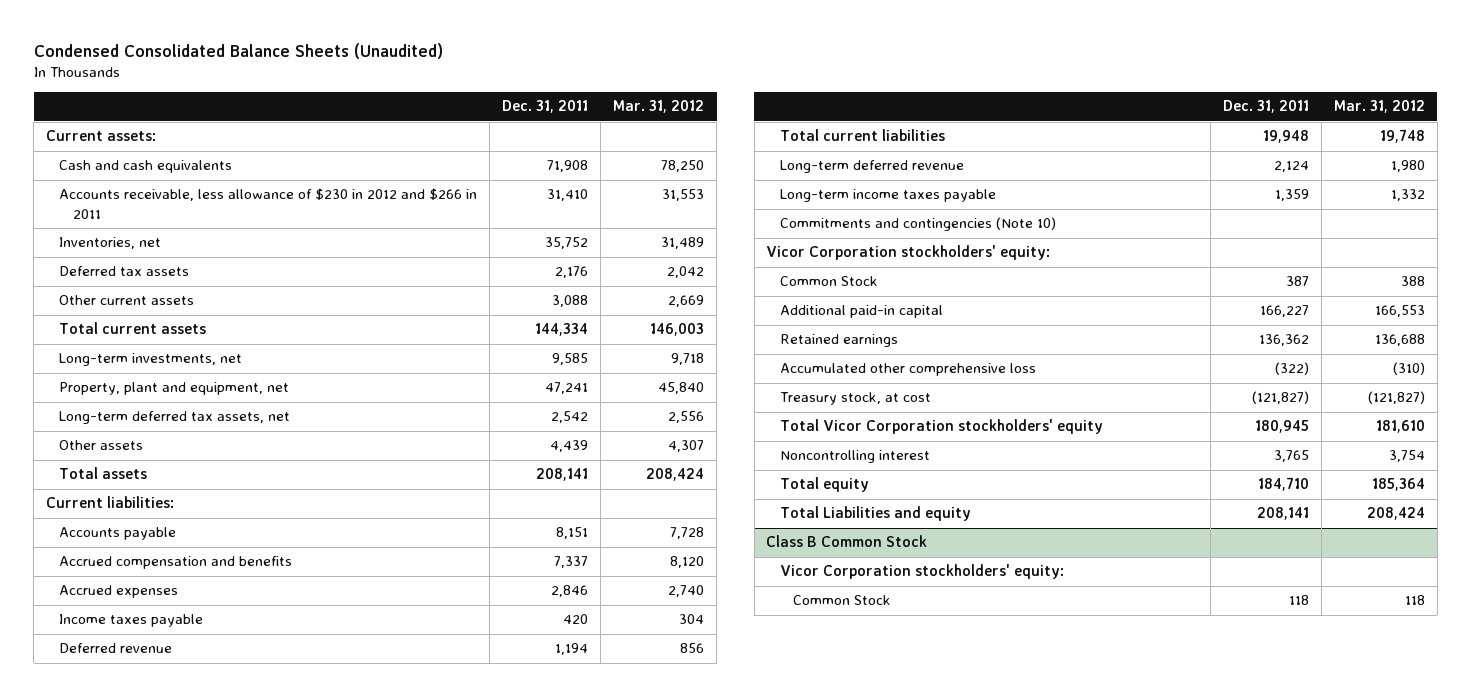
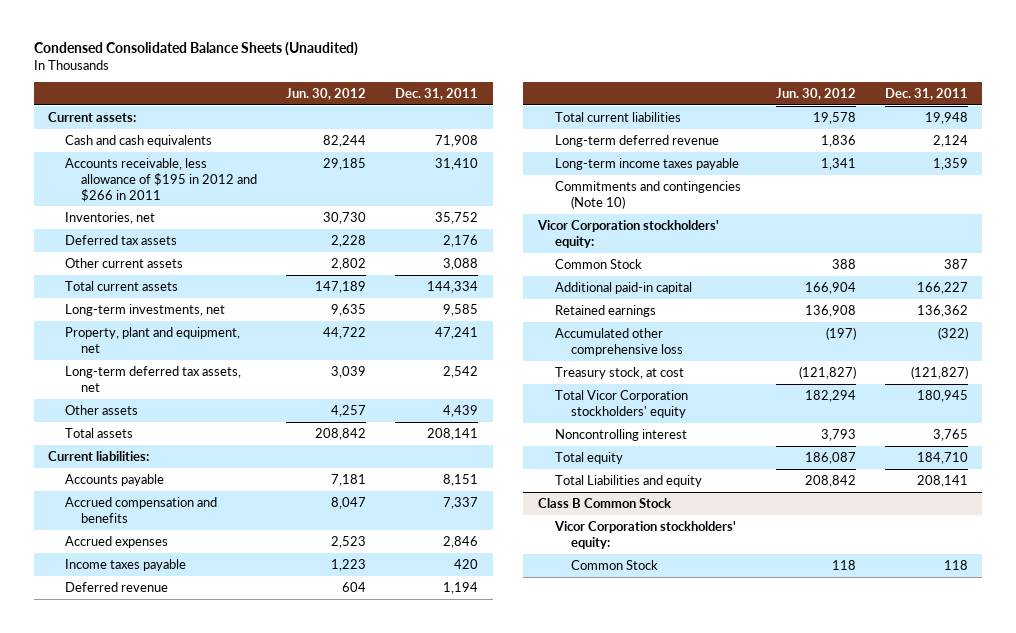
[613,100,705,114] Mar. 31, 2012 -> none
none -> [286,87,367,100] Jun. 30, 2012
[59,188,478,219] Accounts receivable, less allowance of $230 in 2012 and $266 in 2011 -> [64,157,258,202] Accounts receivable, less allowance of $195 in 2012 and $266 in 2011

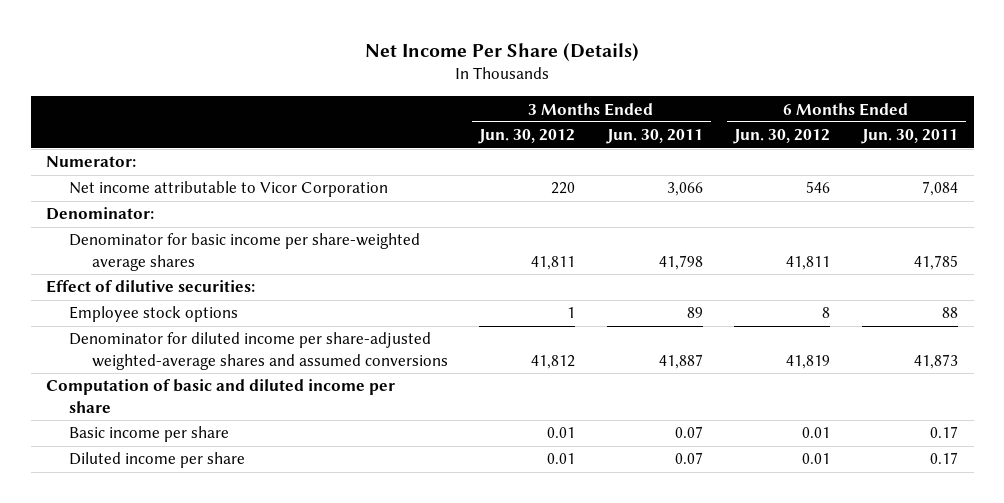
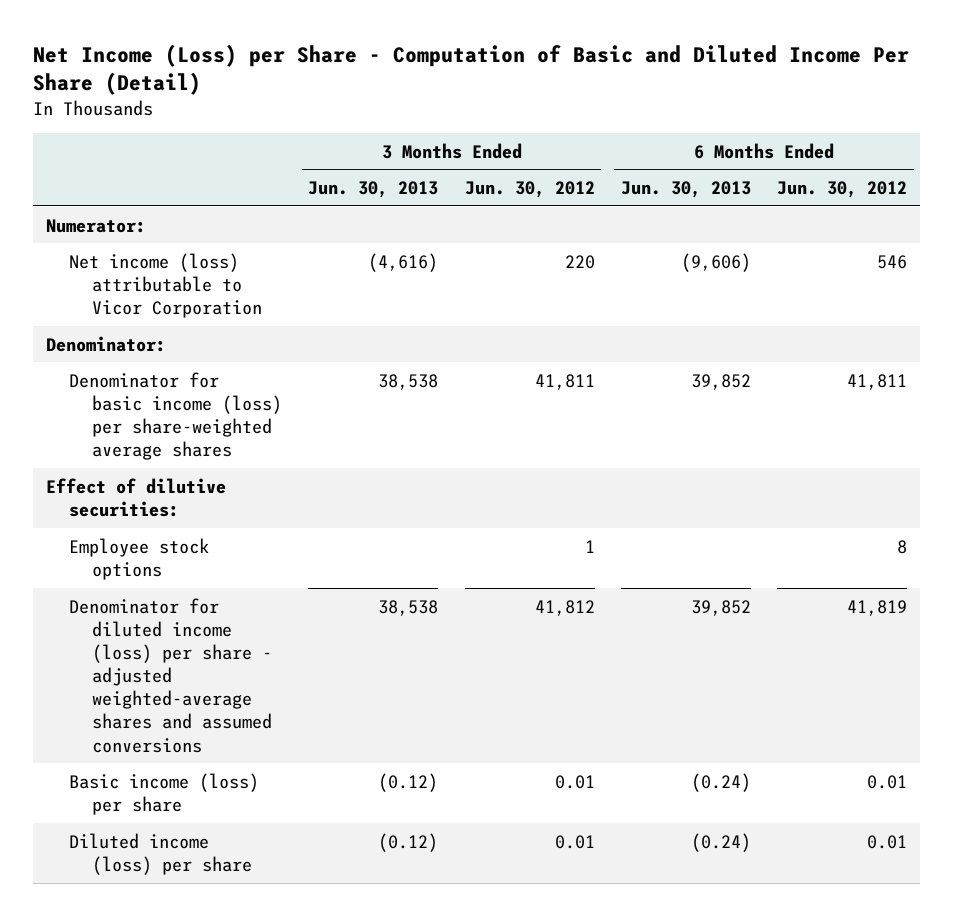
[365,42,640,61] Net Income Per Share (Details) -> [33,43,910,96] Net Income (Loss) per Share - Computation of Basic and Diluted Income Per Share (Detail)
[605,129,703,145] Jun. 30, 2011 -> none
[860,129,958,145] Jun. 30, 2011 -> none
none -> [308,180,439,198] Jun. 30, 2013
none -> [620,180,751,198] Jun. 30, 2013
[69,181,389,198] Net income attributable to Vicor Corporation -> [69,252,263,318] Net income (loss) attributable to Vicor Corporation
[69,233,421,271] Denominator for basic income per share-weighted average shares -> [69,371,283,461] Denominator for basic income (loss) per share-weighted average shares
[46,379,396,413] Computation of basic and diluted income per share -> none
[69,332,448,370] Denominator for diluted income per share-adjusted weighted-average shares and assumed conversions -> [69,597,273,753] Denominator for diluted income (loss) per share - adjusted weighted-average shares and assumed conversions
[69,426,230,443] Basic income per share -> [69,772,260,815] Basic income (loss) per share
[69,452,246,469] Diluted income per share -> [69,832,253,875] Diluted income (loss) per share

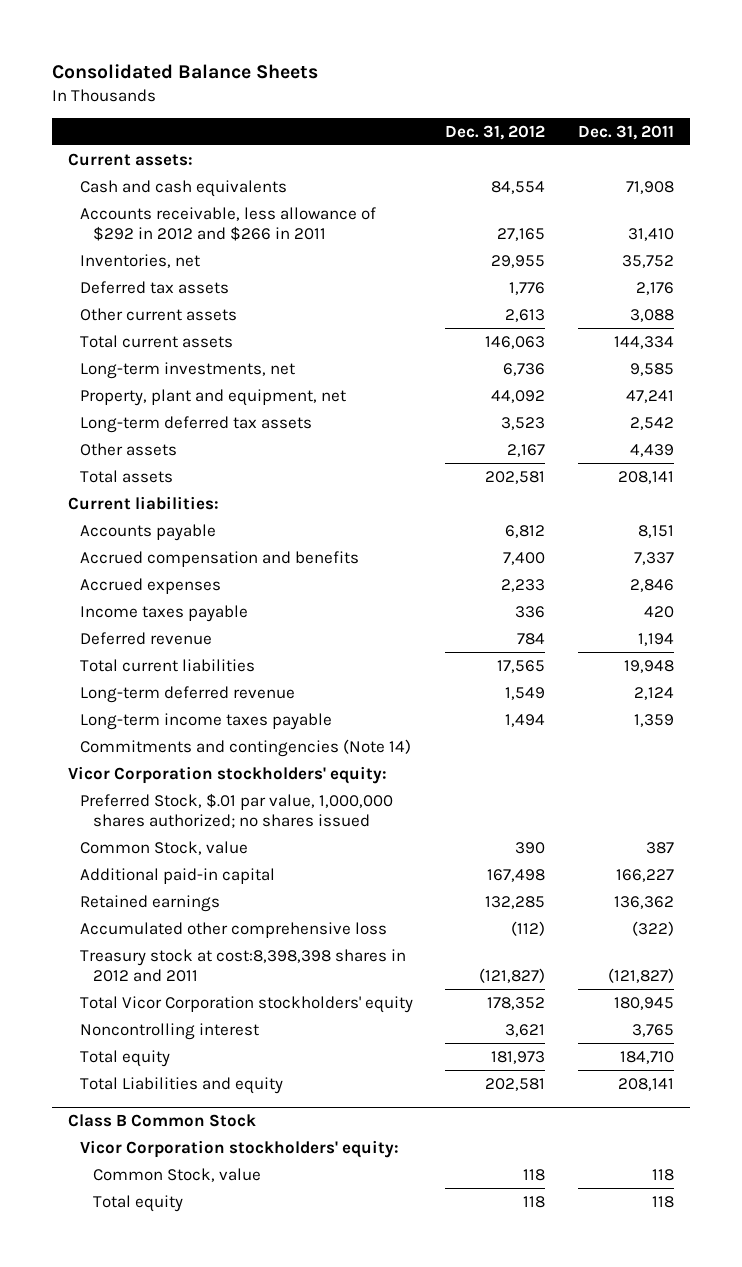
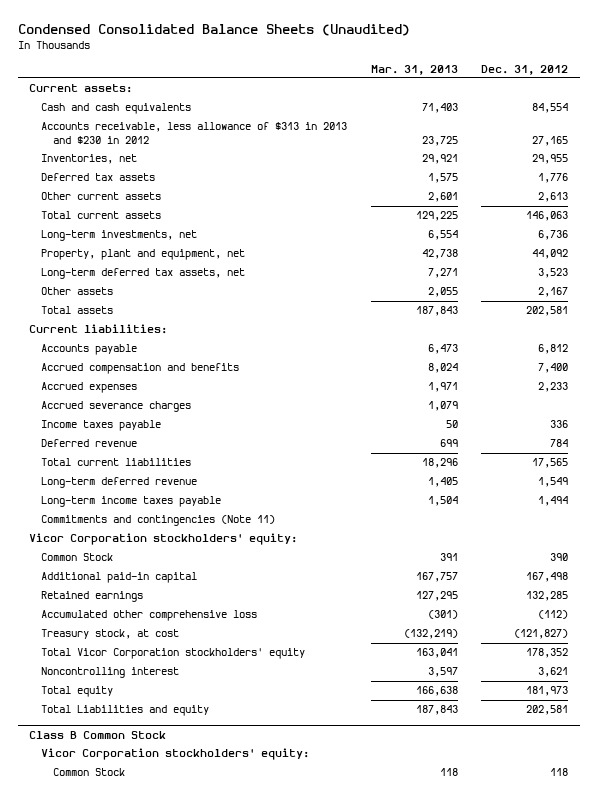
[51,64,318,80] Consolidated Balance Sheets -> [17,24,410,37] Condensed Consolidated Balance Sheets (Unaudited)
[577,124,674,140] Dec. 31, 2011 -> none
none -> [370,64,458,75] Mar. 31, 2013
[80,206,377,242] Accounts receivable, less allowance of $292 in 2012 and $266 in 2011 -> [41,122,348,144] Accounts receivable, less allowance of $313 in 2013 and $230 in 2012
[80,415,313,433] Long-term deferred tax assets -> [41,268,246,280] Long-term deferred tax assets, net
none -> [41,401,192,413] Accrued severance charges
[80,738,412,757] Commitments and contingencies (Note 14) -> [41,515,276,527] Commitments and contingencies (Note 11)
[80,792,394,829] Preferred Stock, $.01 par value, 1,000,000 shares authorized; no shares issued -> none
[80,840,249,855] Common Stock, value -> [41,553,114,562] Common Stock
[80,948,407,983] Treasury stock at cost:8,398,398 shares in 2012 and 2011 -> [41,629,180,640] Treasury stock, at cost
[92,1194,183,1212] Total equity -> none
[92,1167,261,1182] Common Stock, value -> [52,768,125,777] Common Stock

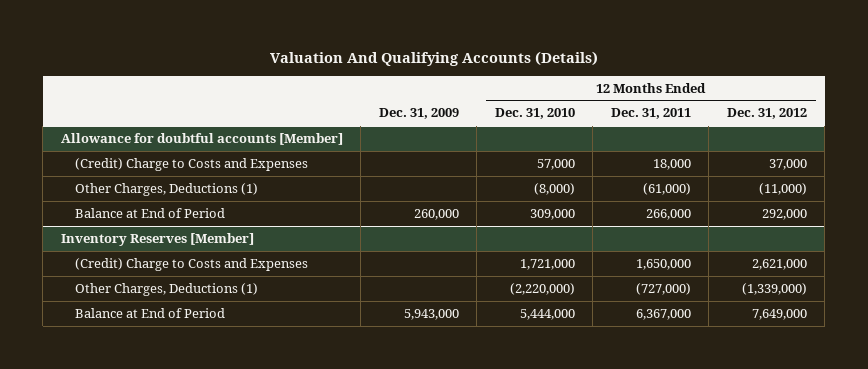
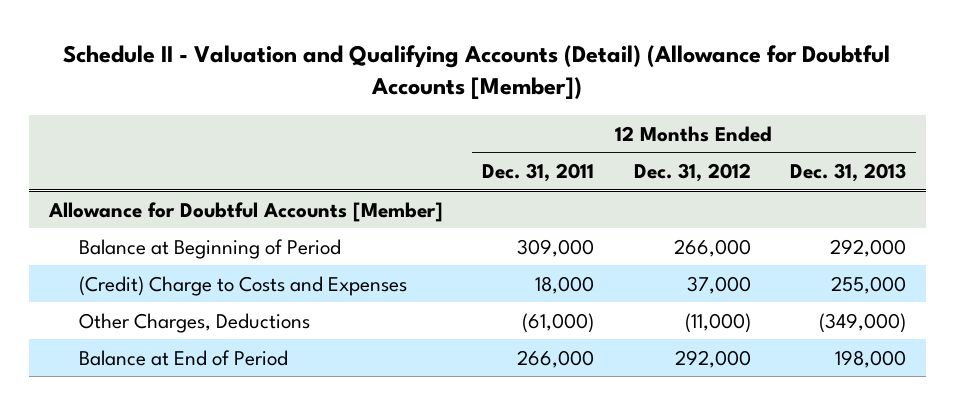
[269,50,598,66] Valuation And Qualifying Accounts (Details) -> [63,44,891,100] Schedule II - Valuation and Qualifying Accounts (Detail) (Allowance for Doubtful Accounts [Member])
[378,108,459,120] Dec. 31, 2009 -> none
[494,108,575,120] Dec. 31, 2010 -> none
none -> [789,163,906,183] Dec. 31, 2013
[60,132,343,145] Allowance for doubtful accounts [Member] -> [47,201,443,222] Allowance for Doubtful Accounts [Member]
none -> [78,238,341,259] Balance at Beginning of Period
[74,182,258,196] Other Charges, Deductions (1) -> [78,312,310,333] Other Charges, Deductions
[60,232,254,246] Inventory Reserves [Member] -> none
[74,257,308,271] (Credit) Charge to Costs and Expenses -> none
[74,282,258,296] Other Charges, Deductions (1) -> none
[74,307,225,318] Balance at End of Period -> none

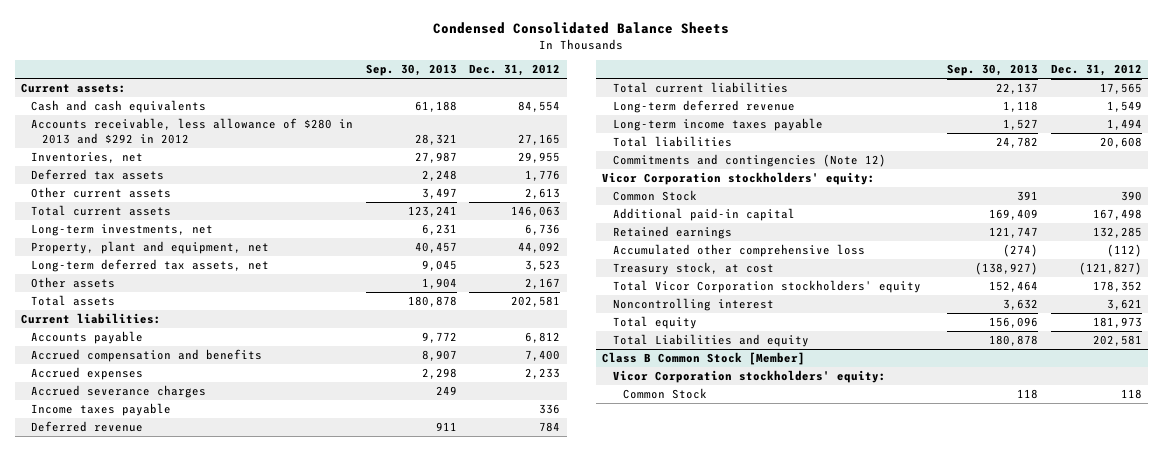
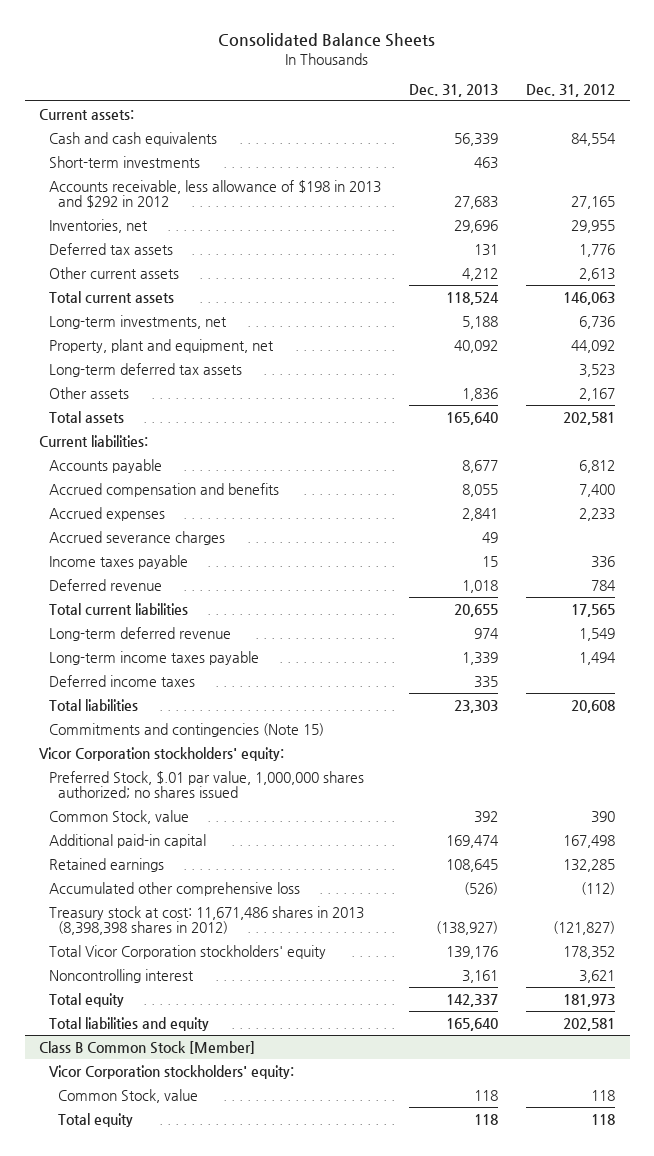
[433,21,730,34] Condensed Consolidated Balance Sheets -> [218,33,436,48] Consolidated Balance Sheets
[365,64,457,77] Sep. 30, 2013 -> none
none -> [408,83,498,97] Dec. 31, 2013
none -> [48,155,200,168] Short-term investments
[31,118,354,144] Accounts receivable, less allowance of $280 in 2013 and $292 in 2012 -> [48,179,381,209] Accounts receivable, less allowance of $198 in 2013 and $292 in 2012
[31,259,270,273] Long-term deferred tax assets, net -> [48,362,242,377] Long-term deferred tax assets
none -> [48,674,195,687] Deferred income taxes
[612,154,886,168] Commitments and contingencies (Note 12) -> [48,722,324,737] Commitments and contingencies (Note 15)
none -> [48,770,364,799] Preferred Stock, $.01 par value, 1,000,000 shares authorized; no shares issued
[612,190,697,202] Common Stock -> [48,809,189,824] Common Stock, value
[612,262,774,276] Treasury stock, at cost -> [48,905,364,936] Treasury stock at cost: 11,671,486 shares in 2013 (8,398,398 shares in 2012)
[612,334,809,348] Total Liabilities and equity -> [48,1016,209,1031] Total liabilities and equity
[623,388,708,400] Common Stock -> [58,1088,199,1103] Common Stock, value
none -> [58,1112,134,1127] Total equity

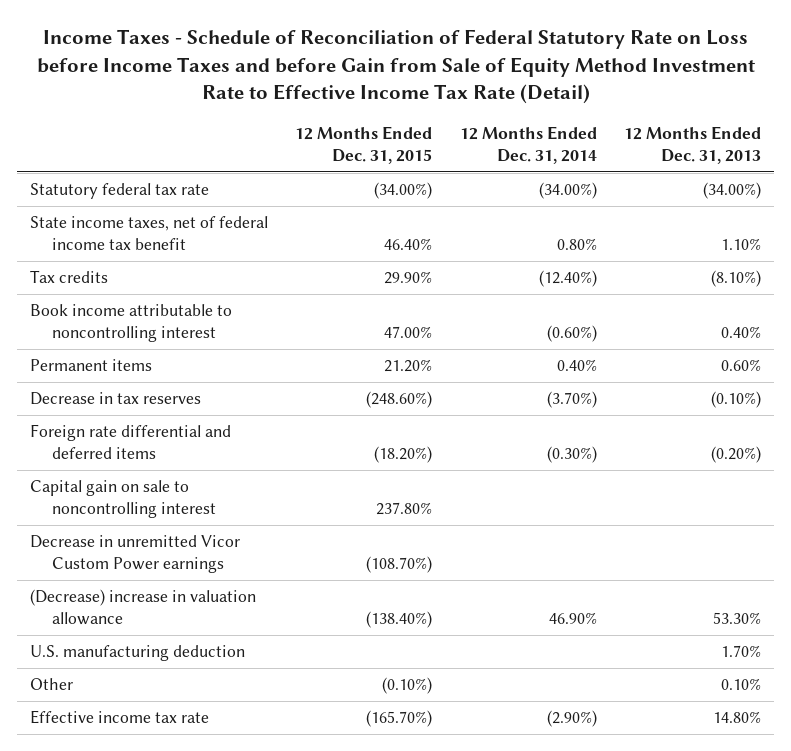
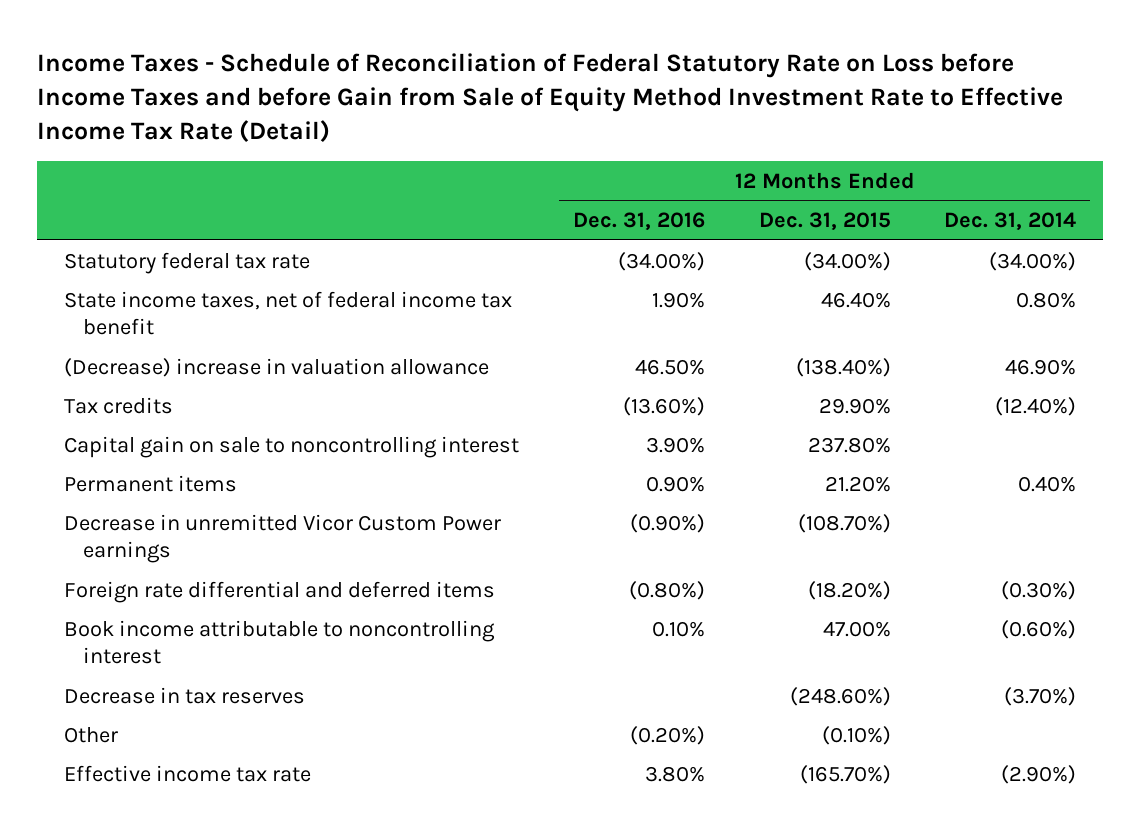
[623,125,761,165] 12 Months Ended Dec. 31, 2013 -> none
none -> [572,211,705,230] Dec. 31, 2016
[30,589,257,626] (Decrease) increase in valuation allowance -> [64,357,490,377] (Decrease) increase in valuation allowance
[30,359,153,372] Permanent items -> [64,474,238,492] Permanent items
[30,645,246,662] U.S. manufacturing deduction -> none
[30,424,232,460] Foreign rate differential and deferred items -> [64,580,496,603] Foreign rate differential and deferred items
[30,304,233,343] Book income attributable to noncontrolling interest -> [64,619,496,665] Book income attributable to noncontrolling interest
[30,392,202,406] Decrease in tax reserves -> [64,686,306,704] Decrease in tax reserves

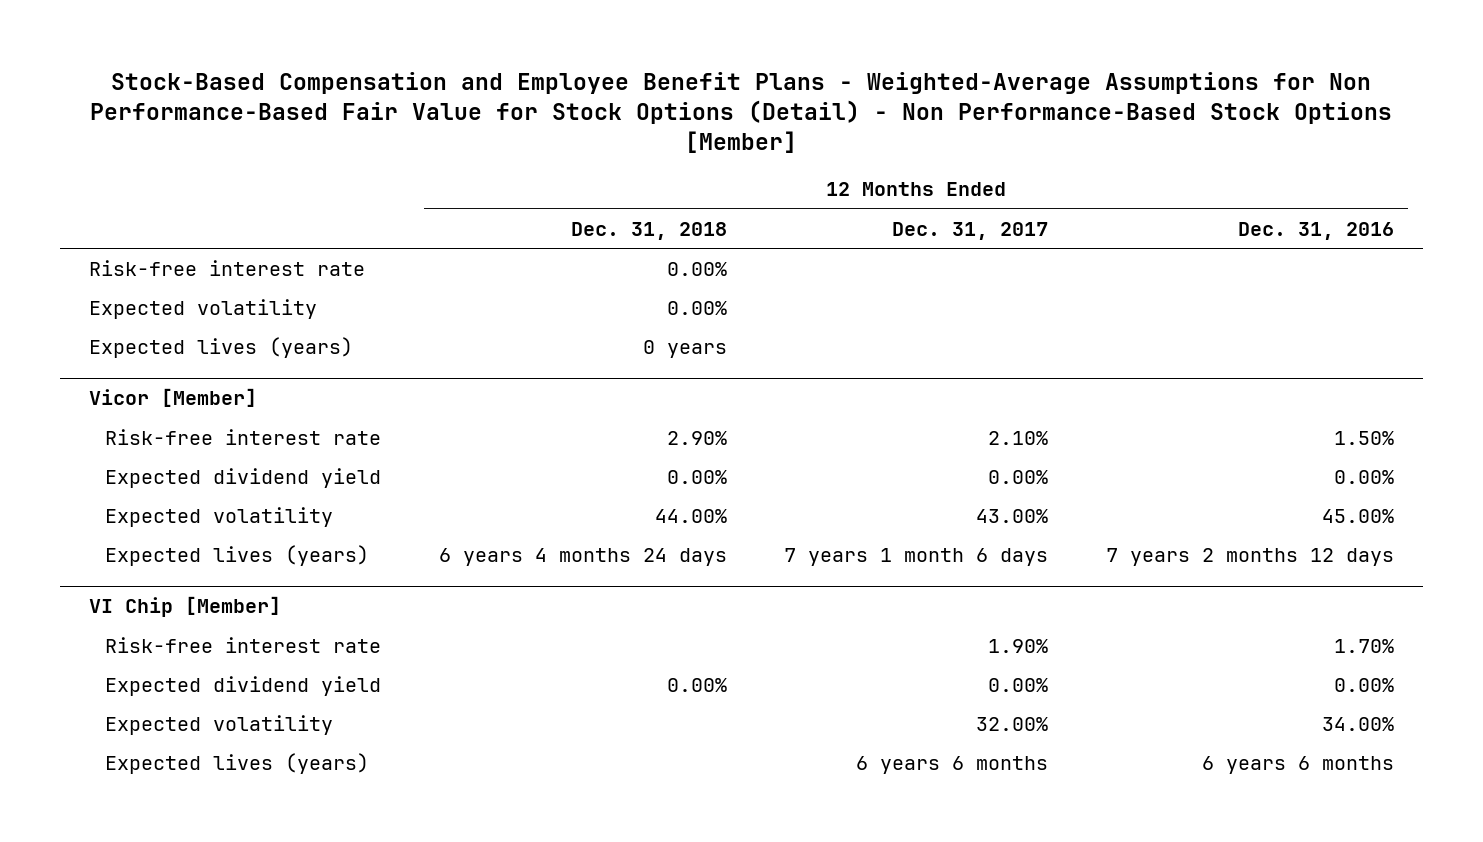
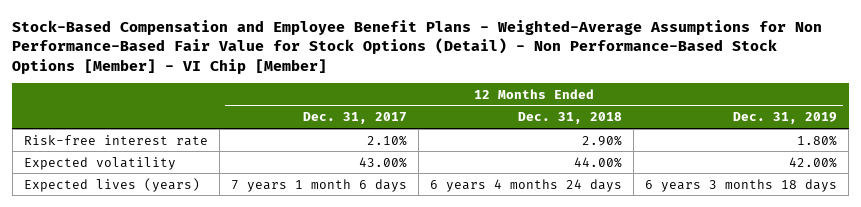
[90,71,1393,153] Stock-Based Compensation and Employee Benefit Plans - Weighted-Average Assumptions for Non Performance-Based Fair Value for Stock Options (Detail) - Non Performance-Based Stock Options [Member] -> [12,19,823,74] Stock-Based Compensation and Employee Benefit Plans - Weighted-Average Assumptions for Non Performance-Based Fair Value for Stock Options (Detail) - Non Performance-Based Stock Options [Member] - VI Chip [Member]
[1237,221,1394,240] Dec. 31, 2016 -> none
none -> [733,112,838,125] Dec. 31, 2019
[88,259,365,276] Risk-free interest rate -> none
[88,298,317,319] Expected volatility -> none
[88,336,353,358] Expected lives (years) -> none
[88,388,257,408] Vicor [Member] -> none
[104,467,381,488] Expected dividend yield -> none
[88,596,281,618] VI Chip [Member] -> none
[104,636,381,653] Risk-free interest rate -> none
[104,675,381,696] Expected dividend yield -> none
[104,714,333,735] Expected volatility -> none
[104,752,369,774] Expected lives (years) -> none

